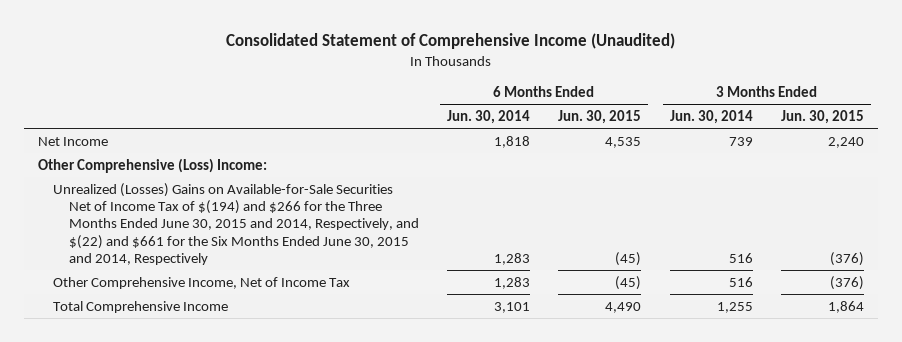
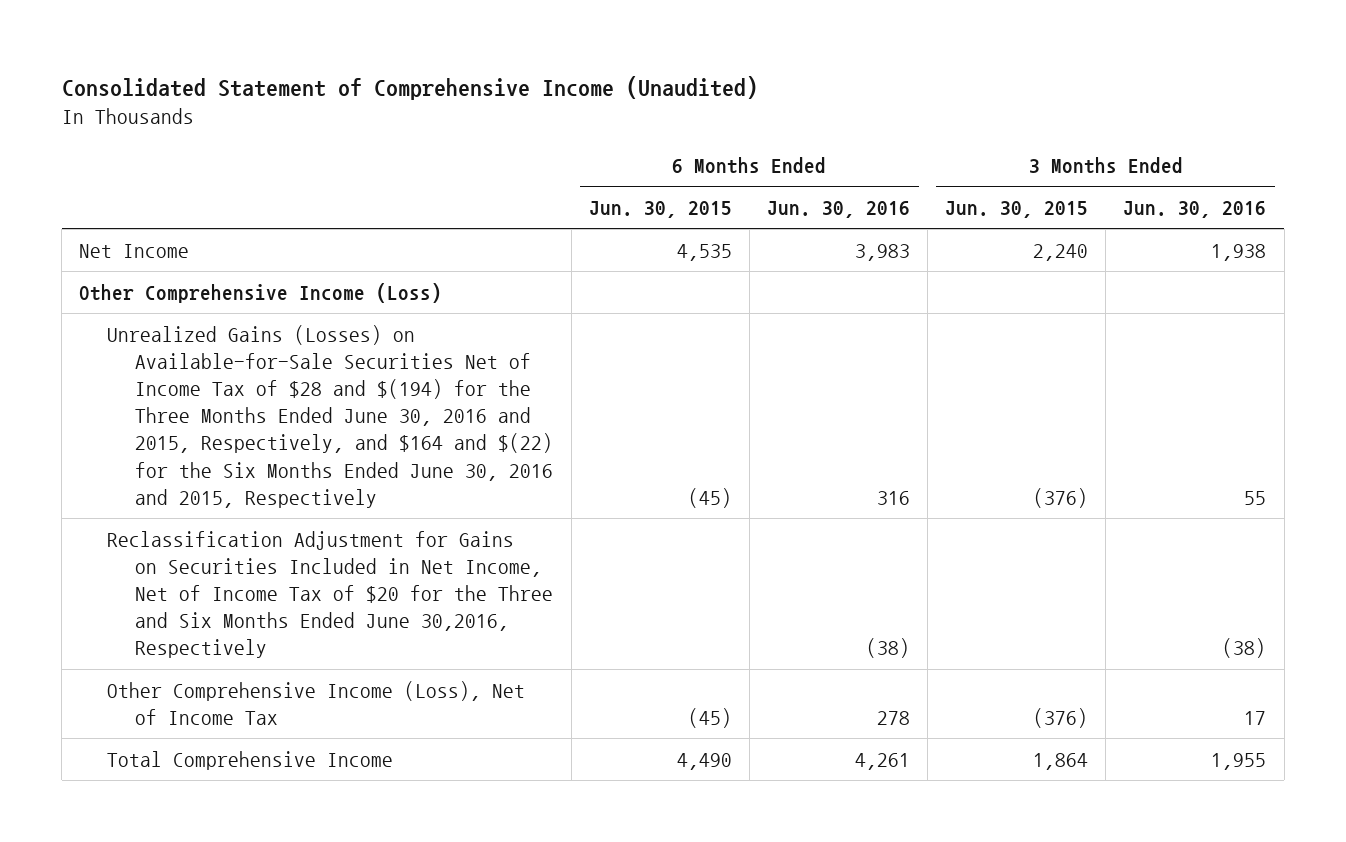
[446,110,530,125] Jun. 30, 2014 -> none
[669,110,753,125] Jun. 30, 2014 -> none
none -> [766,200,910,218] Jun. 30, 2016
none -> [1123,200,1267,218] Jun. 30, 2016
[38,157,268,173] Other Comprehensive (Loss) Income: -> [79,282,443,303] Other Comprehensive Income (Loss)
[53,182,419,266] Unrealized (Losses) Gains on Available-for-Sale Securities Net of Income Tax of $(194) and $266 for the Three Months Ended June 30, 2015 and 2014, Respectively, and $(22) and $661 for the Six Months Ended June 30, 2015 and 2014, Respectively -> [107,324,554,508] Unrealized Gains (Losses) on Available-for-Sale Securities Net of Income Tax of $28 and $(194) for the Three Months Ended June 30, 2016 and 2015, Respectively, and $164 and $(22) for the Six Months Ended June 30, 2016 and 2015, Respectively
none -> [107,530,554,659] Reclassification Adjustment for Gains on Securities Included in Net Income, Net of Income Tax of $20 for the Three and Six Months Ended June 30,2016, Respectively
[53,276,351,289] Other Comprehensive Income, Net of Income Tax -> [107,680,526,725] Other Comprehensive Income (Loss), Net of Income Tax

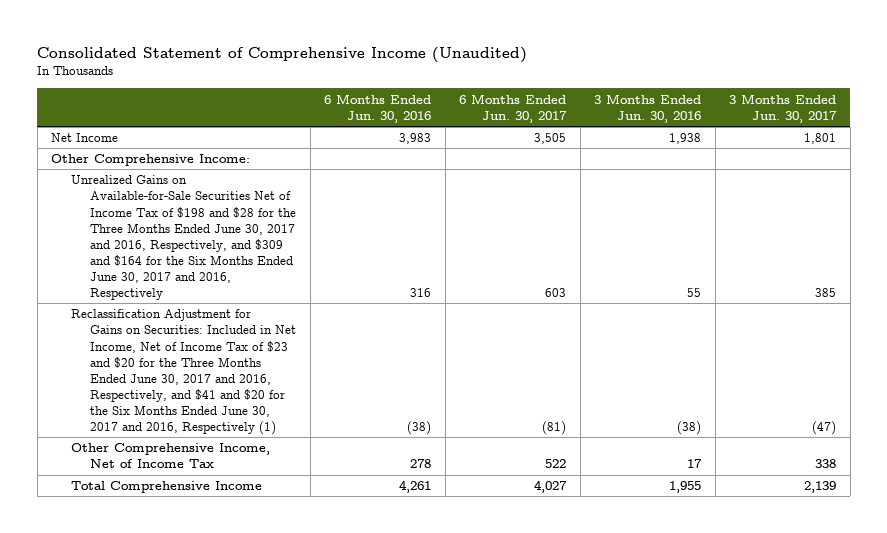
[588,200,732,218] Jun. 30, 2015 -> none
[945,200,1089,218] Jun. 30, 2015 -> none
none -> [459,93,568,123] 6 Months Ended Jun. 30, 2017
none -> [729,93,838,123] 3 Months Ended Jun. 30, 2017
[79,282,443,303] Other Comprehensive Income (Loss) -> [51,154,251,167] Other Comprehensive Income:
[107,324,554,508] Unrealized Gains (Losses) on Available-for-Sale Securities Net of Income Tax of $28 and $(194) for the Three Months Ended June 30, 2016 and 2015, Respectively, and $164 and $(22) for the Six Months Ended June 30, 2016 and 2015, Respectively -> [70,175,297,301] Unrealized Gains on Available-for-Sale Securities Net of Income Tax of $198 and $28 for the Three Months Ended June 30, 2017 and 2016, Respectively, and $309 and $164 for the Six Months Ended June 30, 2017 and 2016, Respectively
[107,530,554,659] Reclassification Adjustment for Gains on Securities Included in Net Income, Net of Income Tax of $20 for the Three and Six Months Ended June 30,2016, Respectively -> [70,309,297,436] Reclassification Adjustment for Gains on Securities: Included in Net Income, Net of Income Tax of $23 and $20 for the Three Months Ended June 30, 2017 and 2016, Respectively, and $41 and $20 for the Six Months Ended June 30, 2017 and 2016, Respectively (1)
[107,680,526,725] Other Comprehensive Income (Loss), Net of Income Tax -> [70,443,270,469] Other Comprehensive Income, Net of Income Tax

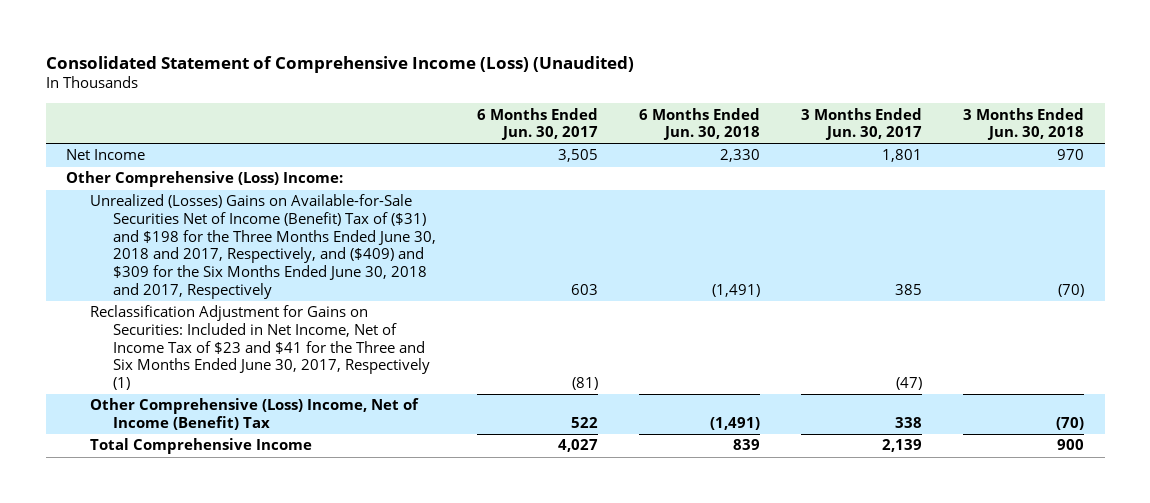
[37,46,528,63] Consolidated Statement of Comprehensive Income (Unaudited) -> [45,55,634,73] Consolidated Statement of Comprehensive Income (Loss) (Unaudited)
[324,93,432,123] 6 Months Ended Jun. 30, 2016 -> none
[594,93,702,123] 3 Months Ended Jun. 30, 2016 -> none
none -> [639,107,761,141] 6 Months Ended Jun. 30, 2018
none -> [963,107,1085,141] 3 Months Ended Jun. 30, 2018
[51,154,251,167] Other Comprehensive Income: -> [66,171,344,188] Other Comprehensive (Loss) Income:
[70,175,297,301] Unrealized Gains on Available-for-Sale Securities Net of Income Tax of $198 and $28 for the Three Months Ended June 30, 2017 and 2016, Respectively, and $309 and $164 for the Six Months Ended June 30, 2017 and 2016, Respectively -> [89,194,436,299] Unrealized (Losses) Gains on Available-for-Sale Securities Net of Income (Benefit) Tax of ($31) and $198 for the Three Months Ended June 30, 2018 and 2017, Respectively, and ($409) and $309 for the Six Months Ended June 30, 2018 and 2017, Respectively
[70,309,297,436] Reclassification Adjustment for Gains on Securities: Included in Net Income, Net of Income Tax of $23 and $20 for the Three Months Ended June 30, 2017 and 2016, Respectively, and $41 and $20 for the Six Months Ended June 30, 2017 and 2016, Respectively (1) -> [89,305,430,390] Reclassification Adjustment for Gains on Securities: Included in Net Income, Net of Income Tax of $23 and $41 for the Three and Six Months Ended June 30, 2017, Respectively (1)
[70,443,270,469] Other Comprehensive Income, Net of Income Tax -> [89,398,419,431] Other Comprehensive (Loss) Income, Net of Income (Benefit) Tax

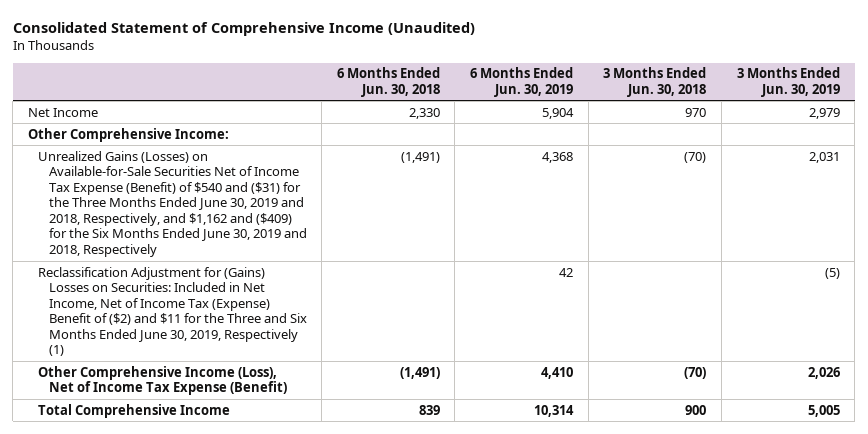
[45,55,634,73] Consolidated Statement of Comprehensive Income (Loss) (Unaudited) -> [12,21,475,36] Consolidated Statement of Comprehensive Income (Unaudited)
[476,107,598,141] 6 Months Ended Jun. 30, 2017 -> none
[801,107,923,141] 3 Months Ended Jun. 30, 2017 -> none
none -> [470,67,574,97] 6 Months Ended Jun. 30, 2019
none -> [736,67,840,97] 3 Months Ended Jun. 30, 2019
[66,171,344,188] Other Comprehensive (Loss) Income: -> [28,127,230,142] Other Comprehensive Income:
[89,194,436,299] Unrealized (Losses) Gains on Available-for-Sale Securities Net of Income (Benefit) Tax of ($31) and $198 for the Three Months Ended June 30, 2018 and 2017, Respectively, and ($409) and $309 for the Six Months Ended June 30, 2018 and 2017, Respectively -> [38,150,307,258] Unrealized Gains (Losses) on Available-for-Sale Securities Net of Income Tax Expense (Benefit) of $540 and ($31) for the Three Months Ended June 30, 2019 and 2018, Respectively, and $1,162 and ($409) for the Six Months Ended June 30, 2019 and 2018, Respectively
[89,305,430,390] Reclassification Adjustment for Gains on Securities: Included in Net Income, Net of Income Tax of $23 and $41 for the Three and Six Months Ended June 30, 2017, Respectively (1) -> [38,266,307,357] Reclassification Adjustment for (Gains) Losses on Securities: Included in Net Income, Net of Income Tax (Expense) Benefit of ($2) and $11 for the Three and Six Months Ended June 30, 2019, Respectively (1)
[89,398,419,431] Other Comprehensive (Loss) Income, Net of Income (Benefit) Tax -> [38,365,287,396] Other Comprehensive Income (Loss), Net of Income Tax Expense (Benefit)

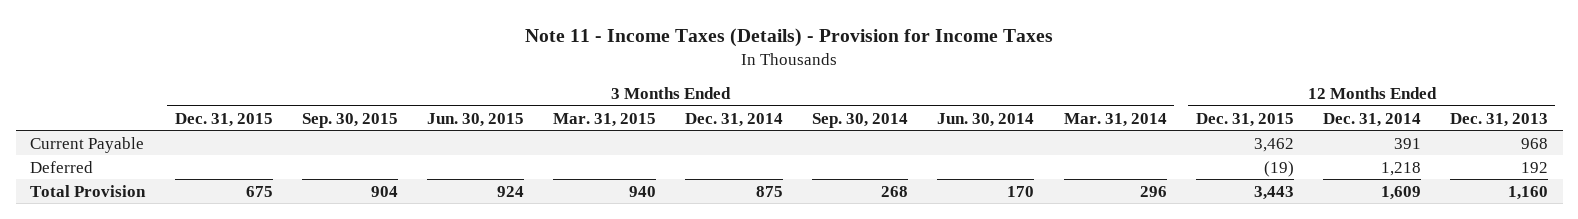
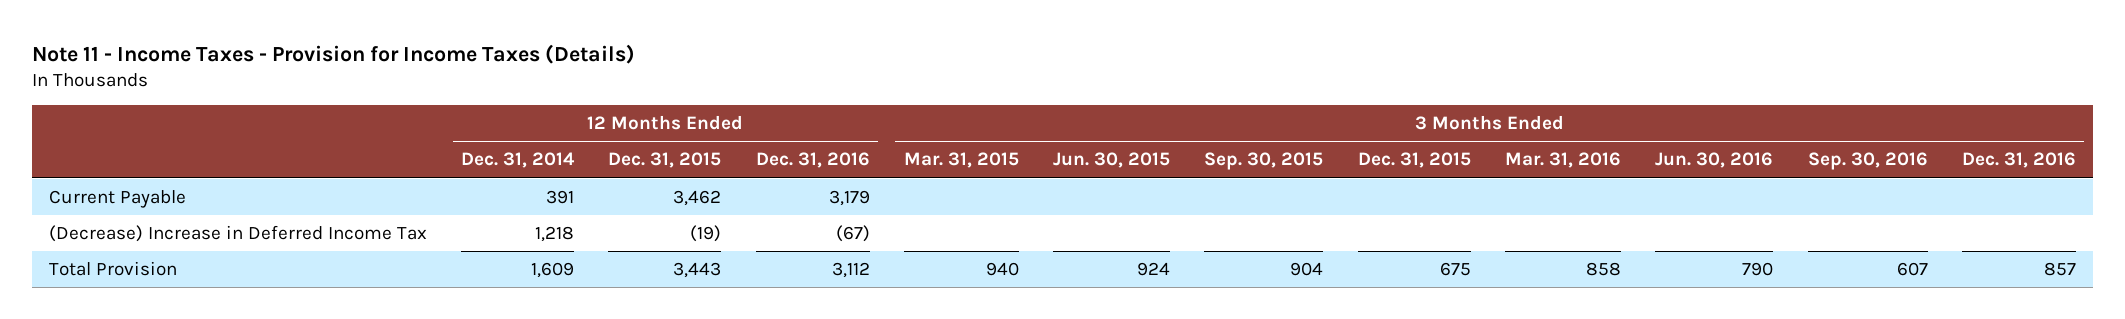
[525,27,1054,47] Note 11 - Income Taxes (Details) - Provision for Income Taxes -> [31,43,635,64] Note 11 - Income Taxes - Provision for Income Taxes (Details)
[685,112,784,127] Dec. 31, 2014 -> none
[812,112,909,128] Sep. 30, 2014 -> none
[937,112,1035,127] Jun. 30, 2014 -> none
[1063,112,1167,127] Mar. 31, 2014 -> none
[1450,112,1549,127] Dec. 31, 2013 -> none
none -> [755,152,870,169] Dec. 31, 2016
none -> [1505,152,1622,169] Mar. 31, 2016
none -> [1655,152,1774,169] Jun. 30, 2016
none -> [1807,152,1928,171] Sep. 30, 2016
none -> [1961,152,2076,169] Dec. 31, 2016
[30,160,94,173] Deferred -> [48,225,427,243] (Decrease) Increase in Deferred Income Tax

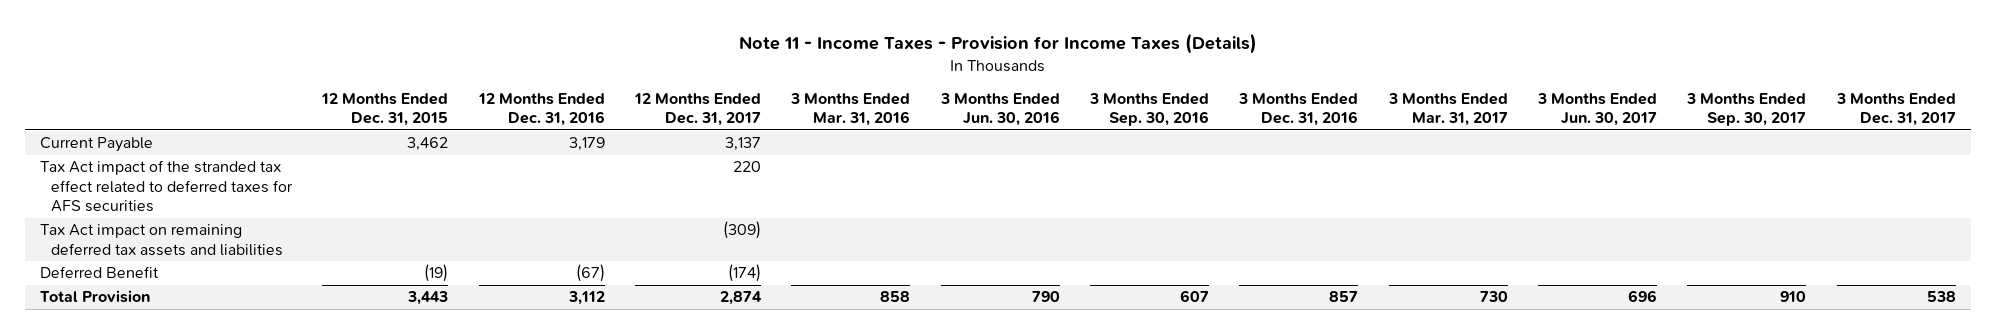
[461,152,576,169] Dec. 31, 2014 -> none
[903,152,1019,169] Mar. 31, 2015 -> none
[1053,152,1171,169] Jun. 30, 2015 -> none
[1204,152,1324,171] Sep. 30, 2015 -> none
[1357,152,1471,169] Dec. 31, 2015 -> none
none -> [634,92,762,127] 12 Months Ended Dec. 31, 2017
none -> [1387,92,1508,127] 3 Months Ended Mar. 31, 2017
none -> [1537,92,1658,127] 3 Months Ended Jun. 30, 2017
none -> [1686,92,1807,127] 3 Months Ended Sep. 30, 2017
none -> [1835,92,1956,127] 3 Months Ended Dec. 31, 2017
none -> [39,160,294,213] Tax Act impact of the stranded tax effect related to deferred taxes for AFS securities
none -> [39,224,284,256] Tax Act impact on remaining deferred tax assets and liabilities
[48,225,427,243] (Decrease) Increase in Deferred Income Tax -> [39,266,159,279] Deferred Benefit

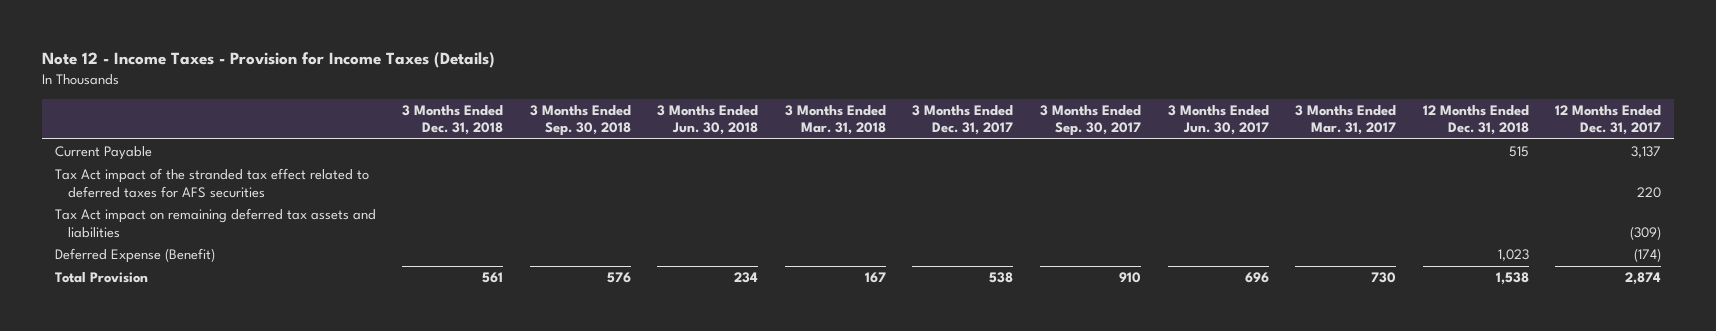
[738,33,1257,55] Note 11 - Income Taxes - Provision for Income Taxes (Details) -> [41,52,495,69] Note 12 - Income Taxes - Provision for Income Taxes (Details)
[321,92,449,127] 12 Months Ended Dec. 31, 2015 -> none
[477,92,605,127] 12 Months Ended Dec. 31, 2016 -> none
[790,92,911,127] 3 Months Ended Mar. 31, 2016 -> none
[939,92,1060,127] 3 Months Ended Jun. 30, 2016 -> none
[1089,92,1210,127] 3 Months Ended Sep. 30, 2016 -> none
[1238,92,1359,127] 3 Months Ended Dec. 31, 2016 -> none
none -> [402,105,504,136] 3 Months Ended Dec. 31, 2018
none -> [529,105,631,137] 3 Months Ended Sep. 30, 2018
none -> [657,105,759,136] 3 Months Ended Jun. 30, 2018
none -> [784,105,886,136] 3 Months Ended Mar. 31, 2018
none -> [1422,105,1529,136] 12 Months Ended Dec. 31, 2018
[39,266,159,279] Deferred Benefit -> [54,248,215,264] Deferred Expense (Benefit)

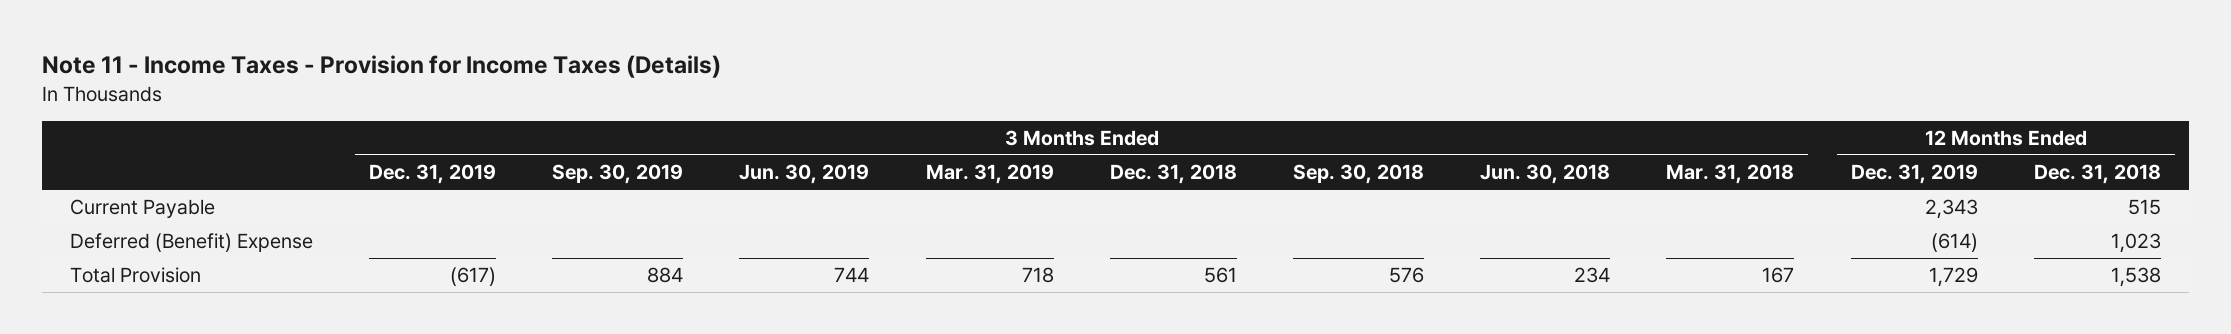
[41,52,495,69] Note 12 - Income Taxes - Provision for Income Taxes (Details) -> [41,55,721,79] Note 11 - Income Taxes - Provision for Income Taxes (Details)
[912,105,1014,136] 3 Months Ended Dec. 31, 2017 -> none
[1040,105,1142,137] 3 Months Ended Sep. 30, 2017 -> none
[1167,105,1269,136] 3 Months Ended Jun. 30, 2017 -> none
[1295,105,1397,136] 3 Months Ended Mar. 31, 2017 -> none
[1555,105,1662,136] 12 Months Ended Dec. 31, 2017 -> none
none -> [369,164,497,185] Dec. 31, 2019
none -> [552,164,684,185] Sep. 30, 2019
none -> [739,164,870,185] Jun. 30, 2019
none -> [925,164,1054,185] Mar. 31, 2019
none -> [1850,164,1978,185] Dec. 31, 2019
[54,168,369,198] Tax Act impact of the stranded tax effect related to deferred taxes for AFS securities -> none
[54,208,376,238] Tax Act impact on remaining deferred tax assets and liabilities -> none
[54,248,215,264] Deferred Expense (Benefit) -> [69,233,313,253] Deferred (Benefit) Expense

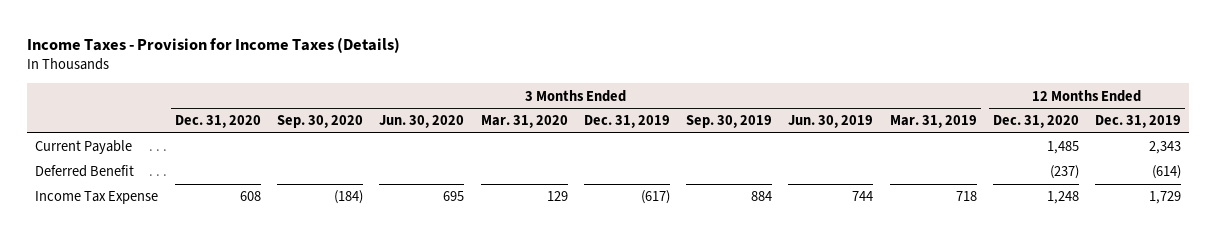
[41,55,721,79] Note 11 - Income Taxes - Provision for Income Taxes (Details) -> [27,36,401,53] Income Taxes - Provision for Income Taxes (Details)
[1109,164,1237,185] Dec. 31, 2018 -> none
[1293,164,1425,185] Sep. 30, 2018 -> none
[1480,164,1611,185] Jun. 30, 2018 -> none
[1666,164,1795,185] Mar. 31, 2018 -> none
[2033,164,2161,185] Dec. 31, 2018 -> none
none -> [174,115,261,129] Dec. 31, 2020
none -> [276,115,363,129] Sep. 30, 2020
none -> [379,115,465,129] Jun. 30, 2020
none -> [480,115,568,129] Mar. 31, 2020
none -> [992,115,1079,129] Dec. 31, 2020
[69,233,313,253] Deferred (Benefit) Expense -> [35,165,135,178] Deferred Benefit
[69,267,201,284] Total Provision -> [35,191,159,205] Income Tax Expense

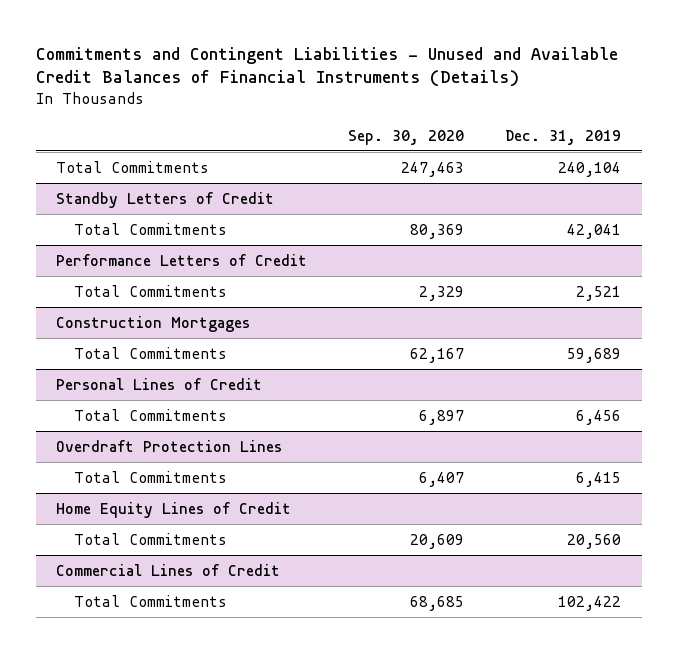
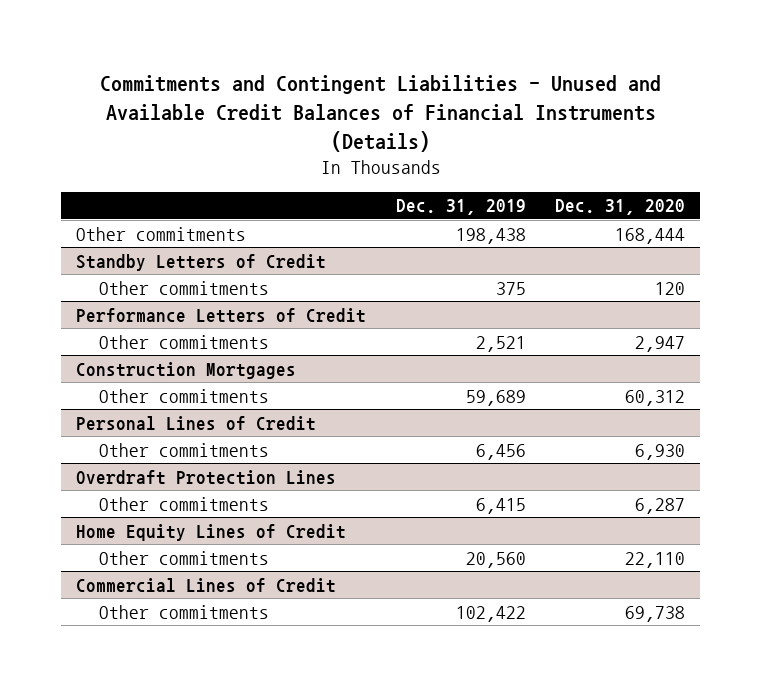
[348,129,465,145] Sep. 30, 2020 -> none
none -> [555,199,686,216] Dec. 31, 2020
[56,160,210,173] Total Commitments -> [76,226,247,241] Other commitments
[558,161,622,177] 240,104 -> [455,227,526,244] 198,438
[74,222,228,235] Total Commitments -> [98,280,269,295] Other commitments
[567,223,622,239] 42,041 -> [495,281,526,295] 375
[74,284,228,297] Total Commitments -> [98,334,269,349] Other commitments
[74,346,228,359] Total Commitments -> [98,388,269,403] Other commitments
[74,408,228,421] Total Commitments -> [98,442,269,457] Other commitments
[74,470,228,483] Total Commitments -> [98,496,269,511] Other commitments
[74,532,228,545] Total Commitments -> [98,550,269,565] Other commitments
[74,594,228,607] Total Commitments -> [98,604,269,619] Other commitments

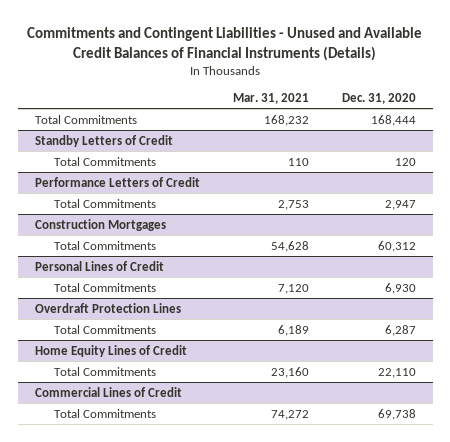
[395,199,526,216] Dec. 31, 2019 -> none
none -> [232,93,309,105] Mar. 31, 2021
[76,226,247,241] Other commitments -> [34,114,137,124] Total Commitments
[98,280,269,295] Other commitments -> [53,156,156,166] Total Commitments
[98,334,269,349] Other commitments -> [53,198,156,208] Total Commitments
[98,388,269,403] Other commitments -> [53,240,156,250] Total Commitments
[98,442,269,457] Other commitments -> [53,282,156,292] Total Commitments
[98,496,269,511] Other commitments -> [53,324,156,334] Total Commitments
[98,550,269,565] Other commitments -> [53,366,156,376] Total Commitments
[98,604,269,619] Other commitments -> [53,408,156,418] Total Commitments

